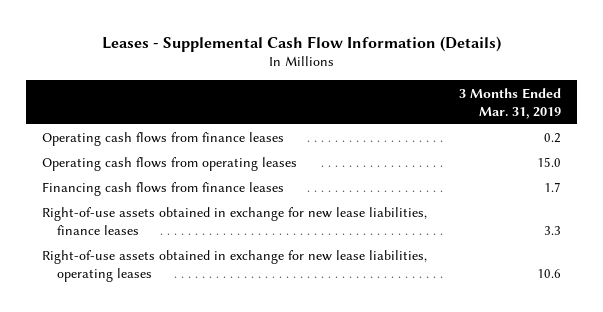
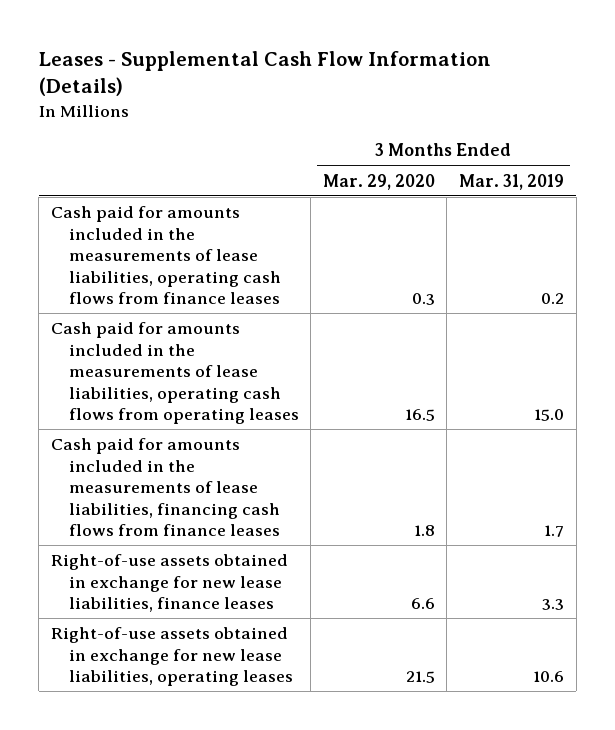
none -> [322,173,435,190] Mar. 29, 2020
[41,132,284,147] Operating cash flows from finance leases -> [50,206,281,305] Cash paid for amounts included in the measurements of lease liabilities, operating cash flows from finance leases
[41,157,297,172] Operating cash flows from operating leases -> [50,322,299,425] Cash paid for amounts included in the measurements of lease liabilities, operating cash flows from operating leases
[41,182,284,197] Financing cash flows from finance leases -> [50,438,280,537] Cash paid for amounts included in the measurements of lease liabilities, financing cash flows from finance leases

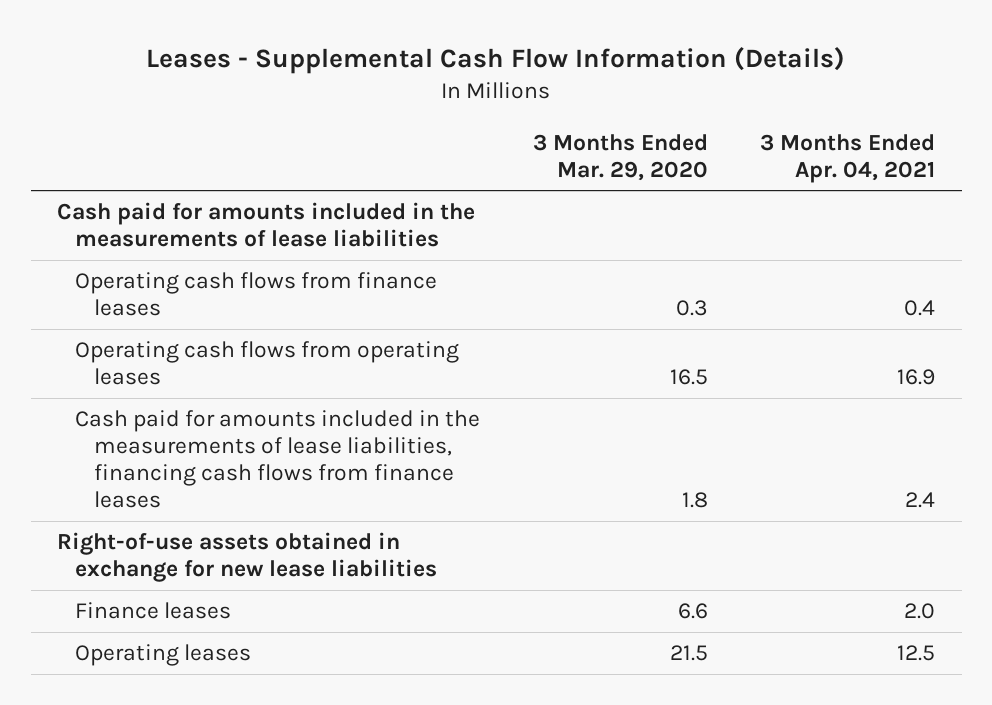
[459,173,565,190] Mar. 31, 2019 -> none
none -> [760,133,936,183] 3 Months Ended Apr. 04, 2021
none -> [57,202,476,248] Cash paid for amounts included in the measurements of lease liabilities
[50,206,281,305] Cash paid for amounts included in the measurements of lease liabilities, operating cash flows from finance leases -> [75,272,438,317] Operating cash flows from finance leases
[50,322,299,425] Cash paid for amounts included in the measurements of lease liabilities, operating cash flows from operating leases -> [75,341,460,386] Operating cash flows from operating leases
none -> [57,532,438,583] Right-of-use assets obtained in exchange for new lease liabilities
[50,554,288,613] Right-of-use assets obtained in exchange for new lease liabilities, finance leases -> [75,602,232,620] Finance leases
[50,627,293,687] Right-of-use assets obtained in exchange for new lease liabilities, operating leases -> [75,644,252,667] Operating leases

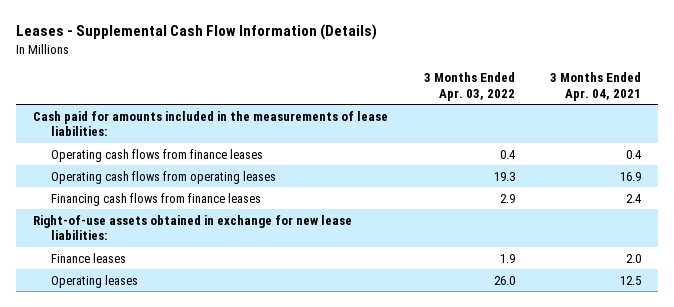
[532,133,708,181] 3 Months Ended Mar. 29, 2020 -> none
none -> [423,72,515,102] 3 Months Ended Apr. 03, 2022
[57,202,476,248] Cash paid for amounts included in the measurements of lease liabilities -> [33,110,389,137] Cash paid for amounts included in the measurements of lease liabilities:
[75,410,481,509] Cash paid for amounts included in the measurements of lease liabilities, financing cash flows from finance leases -> [50,192,261,206] Financing cash flows from finance leases
[57,532,438,583] Right-of-use assets obtained in exchange for new lease liabilities -> [33,214,353,241] Right-of-use assets obtained in exchange for new lease liabilities:

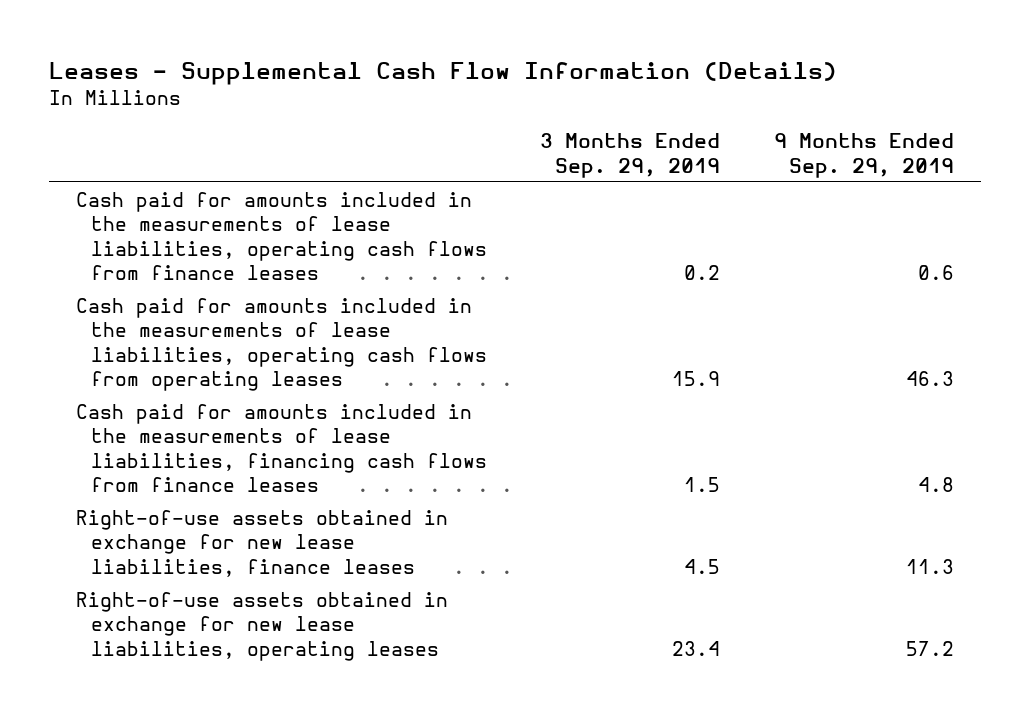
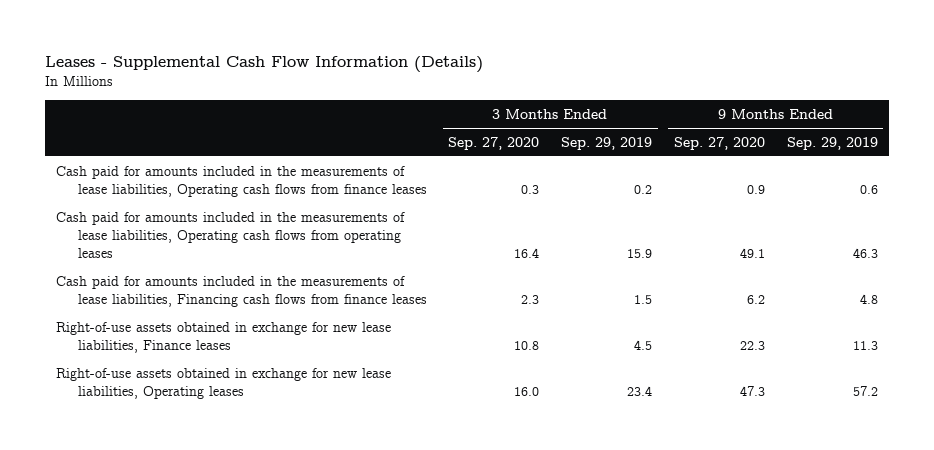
none -> [448,136,540,150] Sep. 27, 2020
none -> [673,136,765,150] Sep. 27, 2020
[76,191,487,281] Cash paid for amounts included in the measurements of lease liabilities, operating cash flows from finance leases -> [56,165,427,197] Cash paid for amounts included in the measurements of lease liabilities, Operating cash flows from finance leases
[76,297,487,392] Cash paid for amounts included in the measurements of lease liabilities, operating cash flows from operating leases -> [56,211,406,258] Cash paid for amounts included in the measurements of lease liabilities, Operating cash flows from operating leases
[76,403,487,493] Cash paid for amounts included in the measurements of lease liabilities, financing cash flows from finance leases -> [56,275,427,307] Cash paid for amounts included in the measurements of lease liabilities, Financing cash flows from finance leases
[76,509,449,577] Right-of-use assets obtained in exchange for new lease liabilities, finance leases -> [56,321,392,353] Right-of-use assets obtained in exchange for new lease liabilities, Finance leases
[76,591,449,661] Right-of-use assets obtained in exchange for new lease liabilities, operating leases -> [56,367,392,399] Right-of-use assets obtained in exchange for new lease liabilities, Operating leases

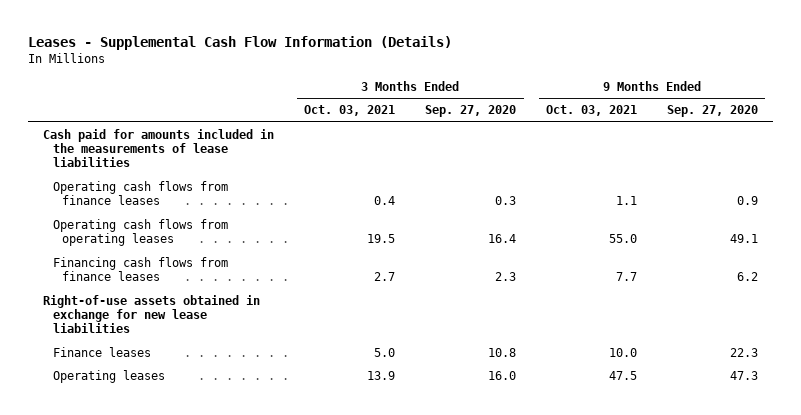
[561,136,653,150] Sep. 29, 2019 -> none
[786,136,878,150] Sep. 29, 2019 -> none
none -> [304,105,396,117] Oct. 03, 2021
none -> [546,105,638,117] Oct. 03, 2021
none -> [43,129,275,168] Cash paid for amounts included in the measurements of lease liabilities
[56,165,427,197] Cash paid for amounts included in the measurements of lease liabilities, Operating cash flows from finance leases -> [52,181,228,206] Operating cash flows from finance leases
[56,211,406,258] Cash paid for amounts included in the measurements of lease liabilities, Operating cash flows from operating leases -> [52,219,228,247] Operating cash flows from operating leases
[56,275,427,307] Cash paid for amounts included in the measurements of lease liabilities, Financing cash flows from finance leases -> [52,257,228,282] Financing cash flows from finance leases
none -> [43,295,261,334] Right-of-use assets obtained in exchange for new lease liabilities
[56,321,392,353] Right-of-use assets obtained in exchange for new lease liabilities, Finance leases -> [52,347,151,358] Finance leases
[56,367,392,399] Right-of-use assets obtained in exchange for new lease liabilities, Operating leases -> [52,370,165,384] Operating leases

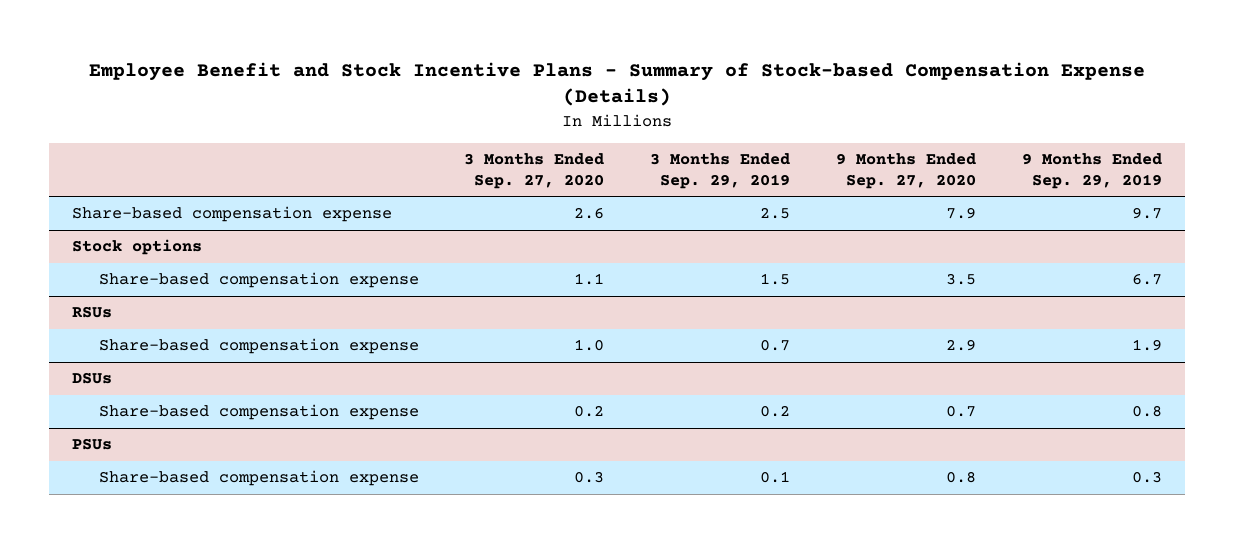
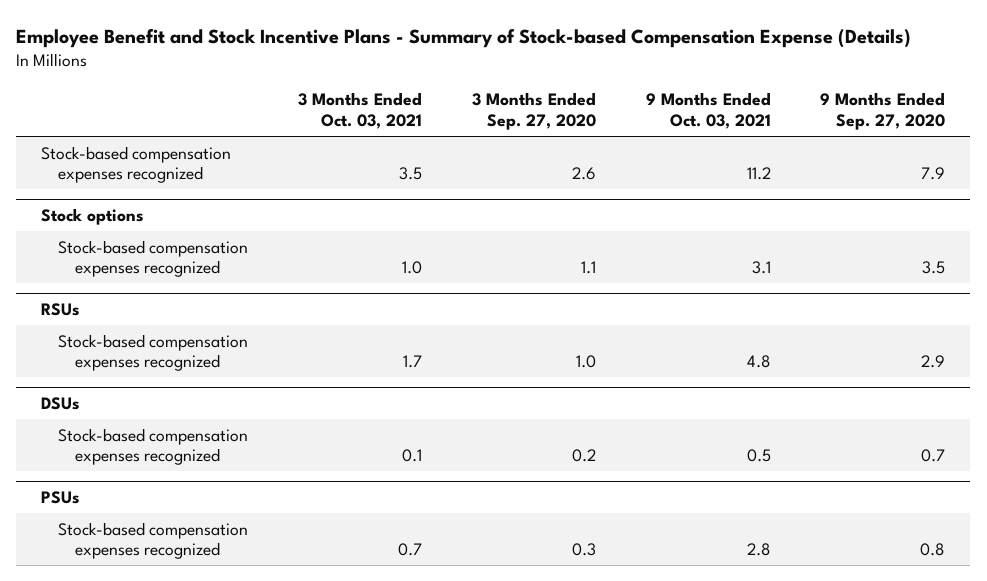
[650,153,791,190] 3 Months Ended Sep. 29, 2019 -> none
[1022,153,1163,190] 9 Months Ended Sep. 29, 2019 -> none
none -> [297,92,422,130] 3 Months Ended Oct. 03, 2021
none -> [645,92,771,130] 9 Months Ended Oct. 03, 2021
[71,206,392,223] Share-based compensation expense -> [41,145,232,184] Stock-based compensation expenses recognized
[98,272,419,289] Share-based compensation expense -> [58,239,249,278] Stock-based compensation expenses recognized
[98,338,419,355] Share-based compensation expense -> [58,333,249,372] Stock-based compensation expenses recognized
[98,404,419,421] Share-based compensation expense -> [58,427,249,466] Stock-based compensation expenses recognized
[98,470,419,487] Share-based compensation expense -> [58,521,249,560] Stock-based compensation expenses recognized

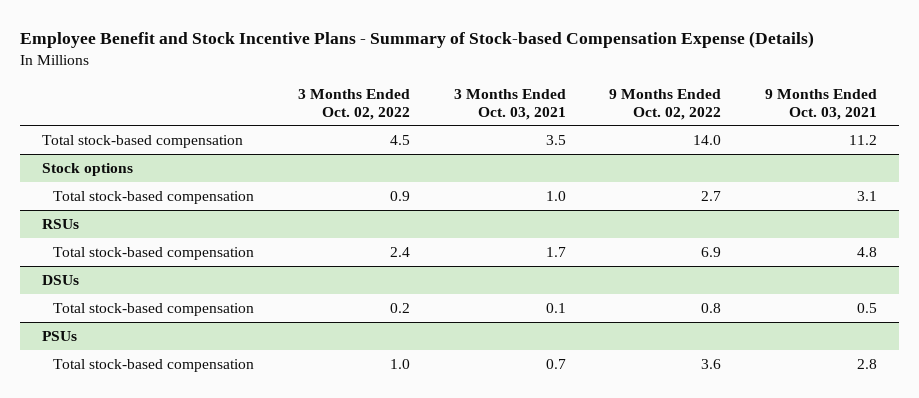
[471,92,596,131] 3 Months Ended Sep. 27, 2020 -> none
[820,92,946,131] 9 Months Ended Sep. 27, 2020 -> none
none -> [297,88,410,120] 3 Months Ended Oct. 02, 2022
none -> [609,88,722,120] 9 Months Ended Oct. 02, 2022
[41,145,232,184] Stock-based compensation expenses recognized -> [41,134,243,148] Total stock-based compensation
[58,239,249,278] Stock-based compensation expenses recognized -> [53,190,255,204] Total stock-based compensation
[58,333,249,372] Stock-based compensation expenses recognized -> [53,246,255,260] Total stock-based compensation
[58,427,249,466] Stock-based compensation expenses recognized -> [53,302,255,316] Total stock-based compensation
[58,521,249,560] Stock-based compensation expenses recognized -> [53,358,255,372] Total stock-based compensation

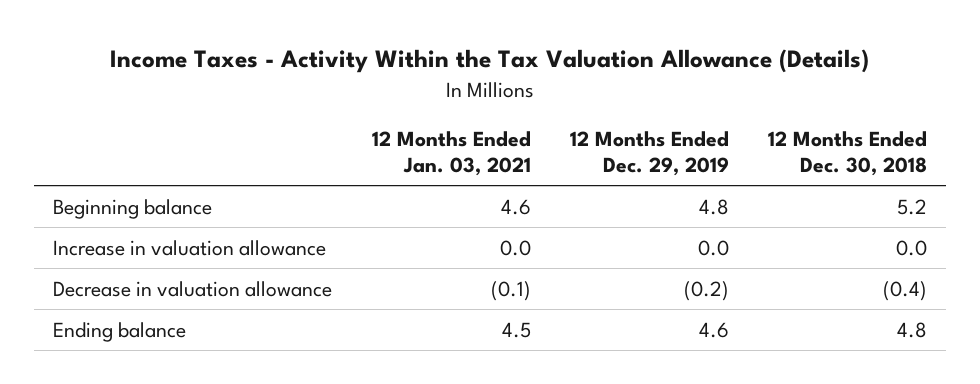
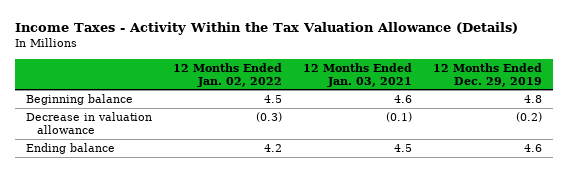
[767,130,927,177] 12 Months Ended Dec. 30, 2018 -> none
none -> [172,62,282,87] 12 Months Ended Jan. 02, 2022
[53,239,327,256] Increase in valuation allowance -> none

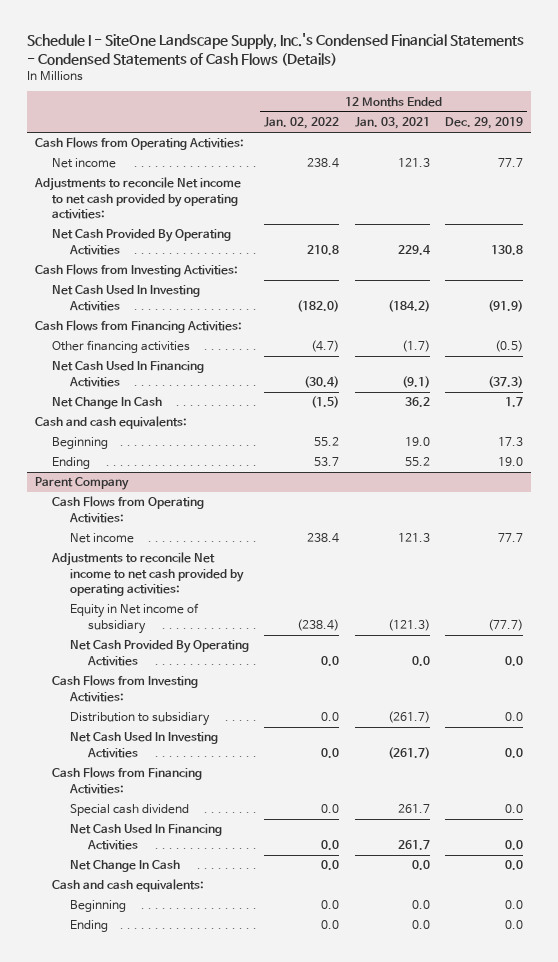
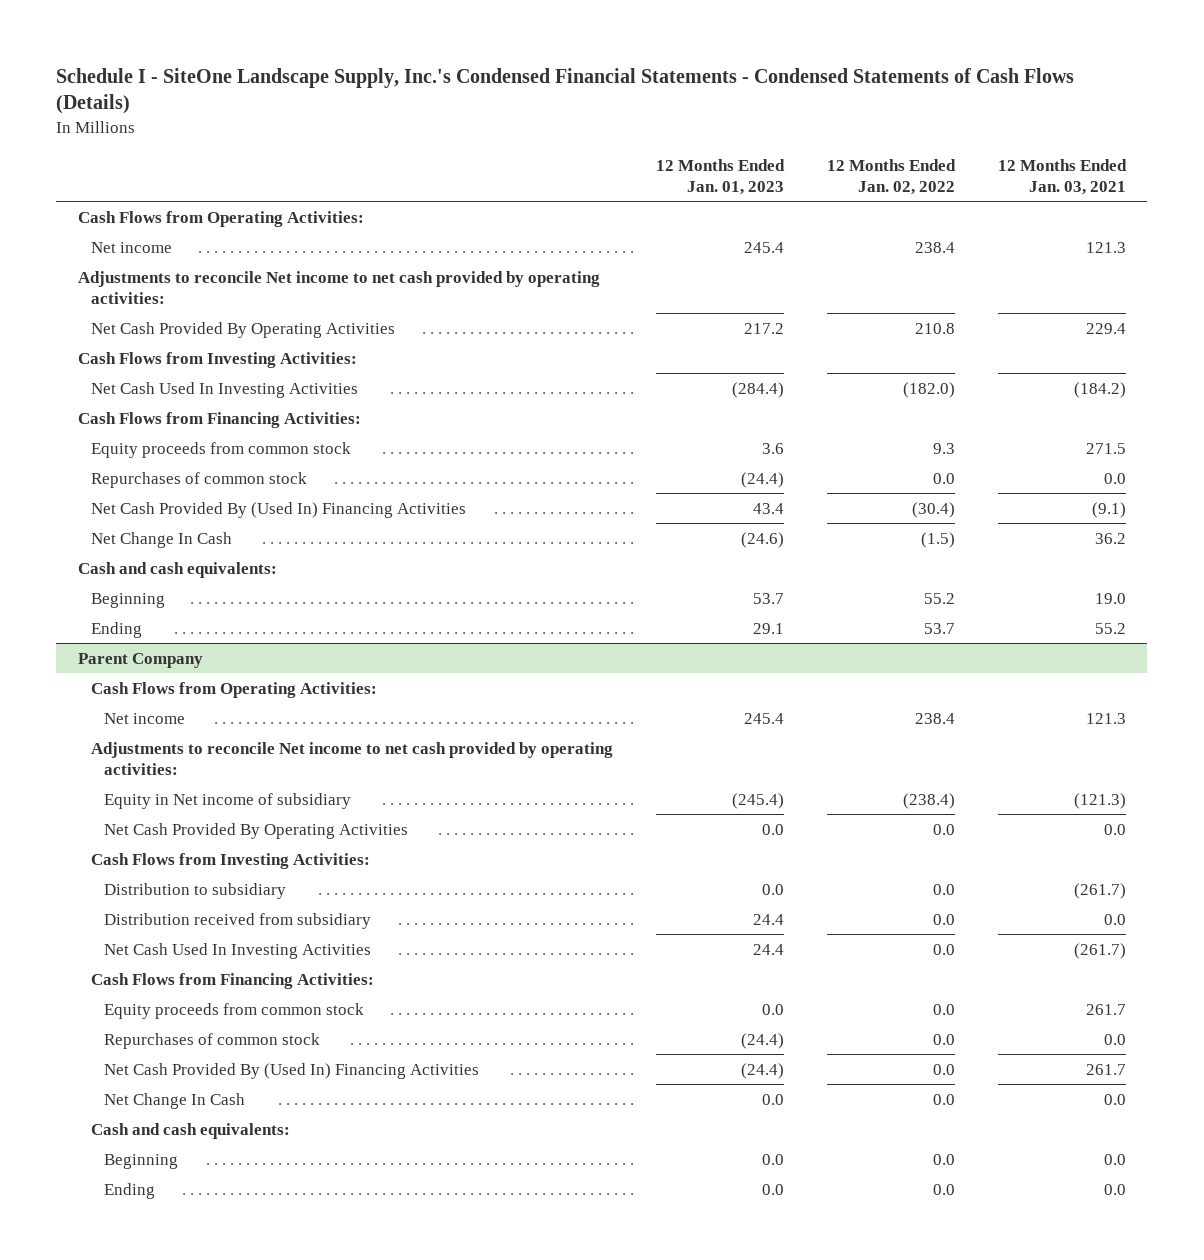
[445,117,524,130] Dec. 29, 2019 -> none
none -> [655,158,785,195] 12 Months Ended Jan. 01, 2023
[52,340,191,354] Other financing activities -> none
none -> [90,441,351,458] Equity proceeds from common stock
none -> [90,471,307,488] Repurchases of common stock
[52,361,205,387] Net Cash Used In Financing Activities -> [90,501,466,518] Net Cash Provided By (Used In) Financing Activities
none -> [104,912,372,929] Distribution received from subsidiary
[69,804,189,817] Special cash dividend -> [104,1002,365,1019] Equity proceeds from common stock
none -> [104,1032,321,1049] Repurchases of common stock
[69,824,222,850] Net Cash Used In Financing Activities -> [104,1062,480,1079] Net Cash Provided By (Used In) Financing Activities

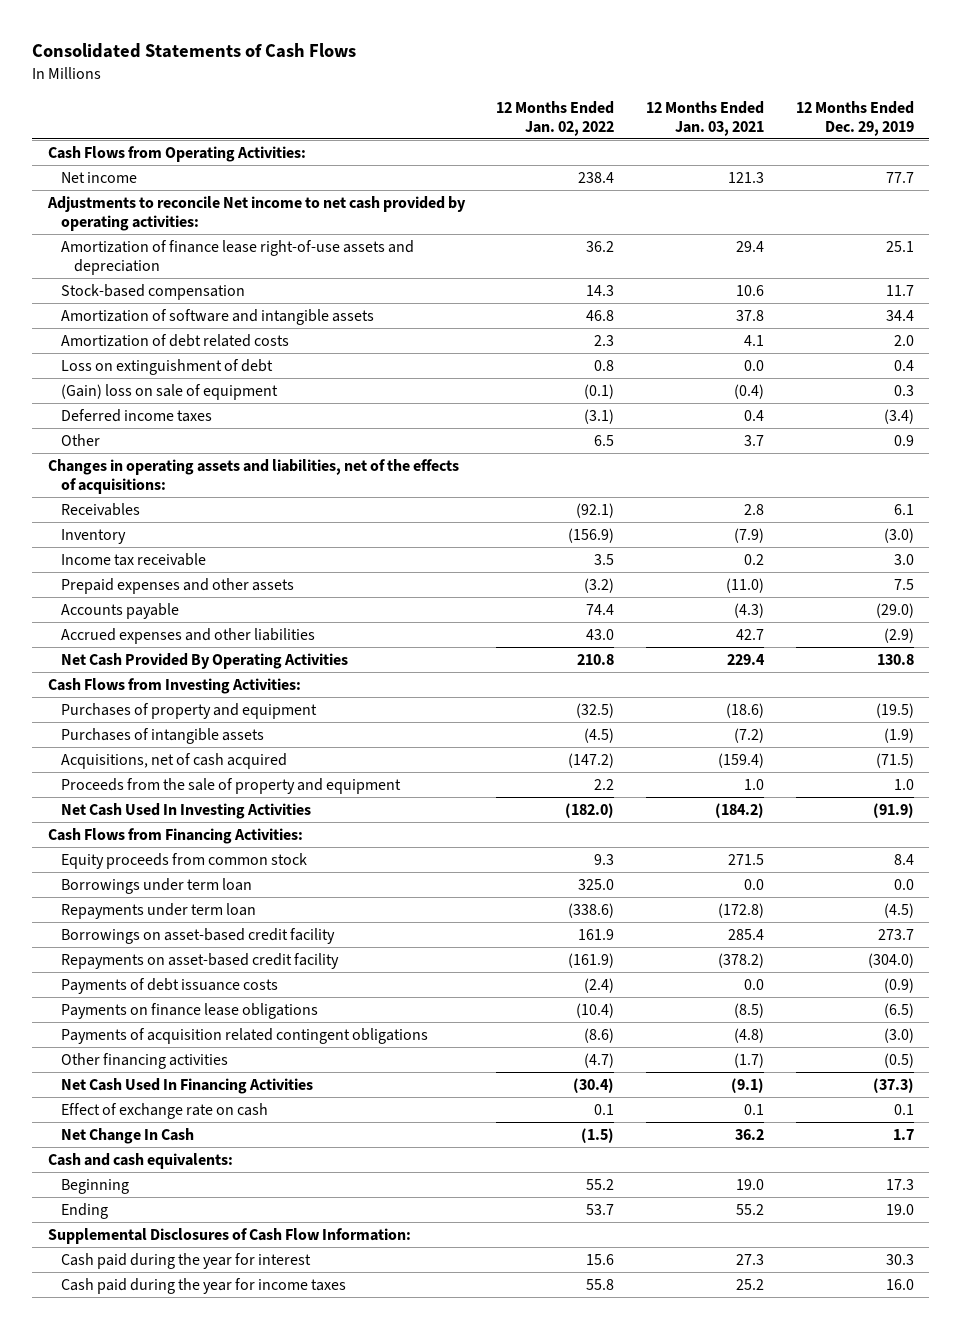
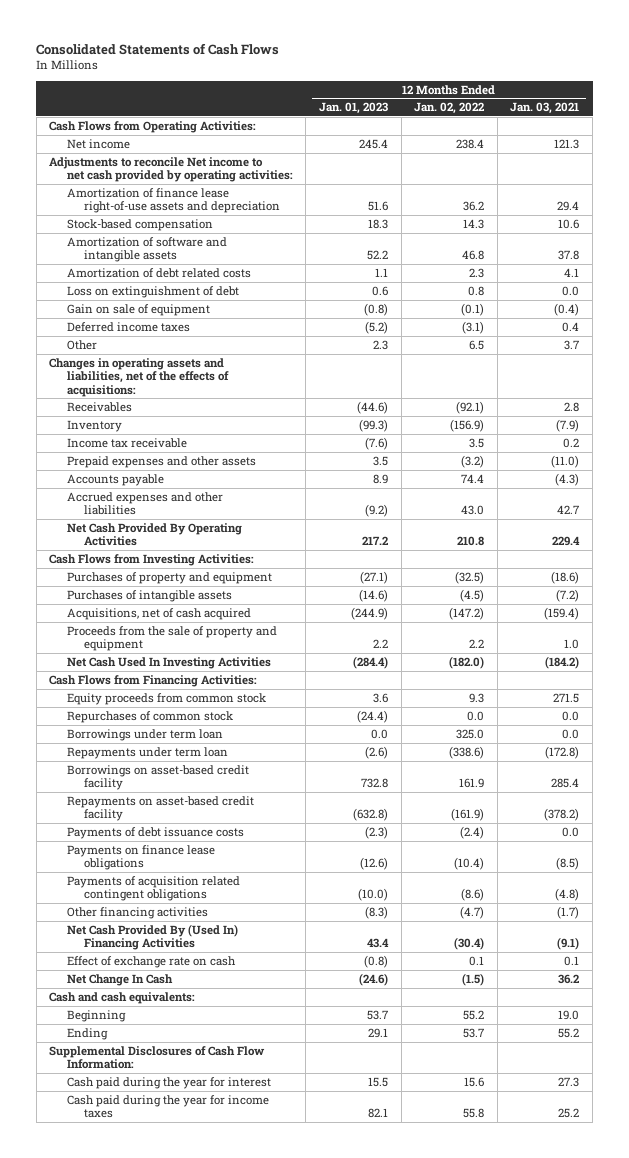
[795,100,914,136] 12 Months Ended Dec. 29, 2019 -> none
none -> [318,102,388,115] Jan. 01, 2023
[60,383,278,400] (Gain) loss on sale of equipment -> [66,303,210,316] Gain on sale of equipment
none -> [66,710,233,723] Repurchases of common stock
[60,1077,313,1094] Net Cash Used In Financing Activities -> [66,923,238,951] Net Cash Provided By (Used In) Financing Activities

